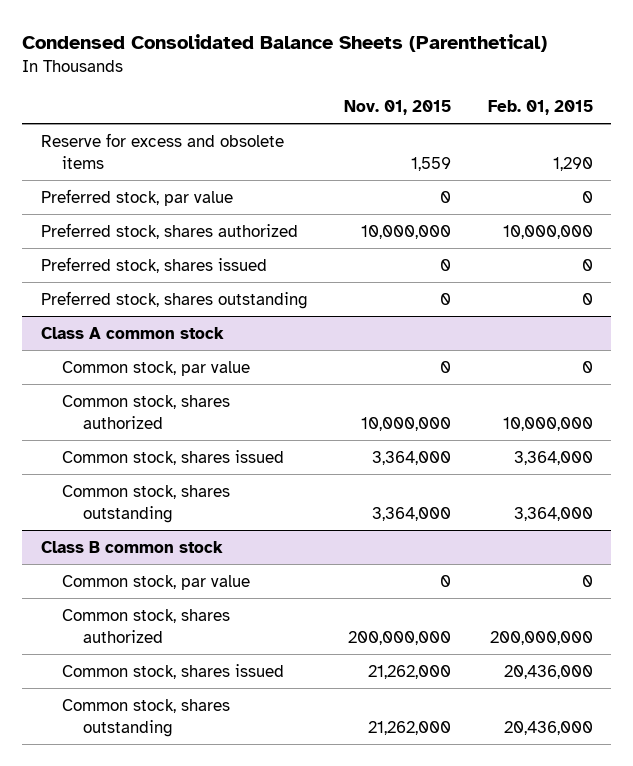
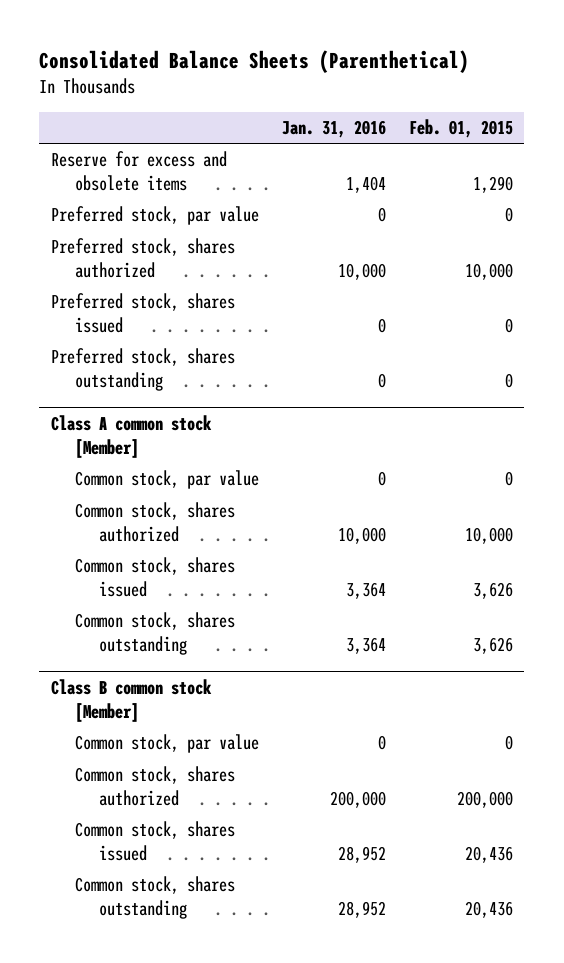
[22,33,548,52] Condensed Consolidated Balance Sheets (Parenthetical) -> [39,50,470,74] Consolidated Balance Sheets (Parenthetical)
[344,99,452,115] Nov. 01, 2015 -> none
none -> [281,119,386,138] Jan. 31, 2016
[502,224,593,239] 10,000,000 -> [464,263,513,281] 10,000
[40,326,224,339] Class A common stock -> [50,415,212,459] Class A common stock [Member]
[502,417,593,432] 10,000,000 -> [464,527,513,545] 10,000
[513,450,593,465] 3,364,000 -> [472,582,513,600] 3,626
[513,507,593,522] 3,364,000 -> [472,637,513,655] 3,626
[40,540,223,553] Class B common stock -> [50,679,212,723] Class B common stock [Member]
[489,631,593,646] 200,000,000 -> [456,791,513,809] 200,000
[503,664,593,679] 20,436,000 -> [464,846,513,864] 20,436
[503,721,593,736] 20,436,000 -> [464,901,513,919] 20,436

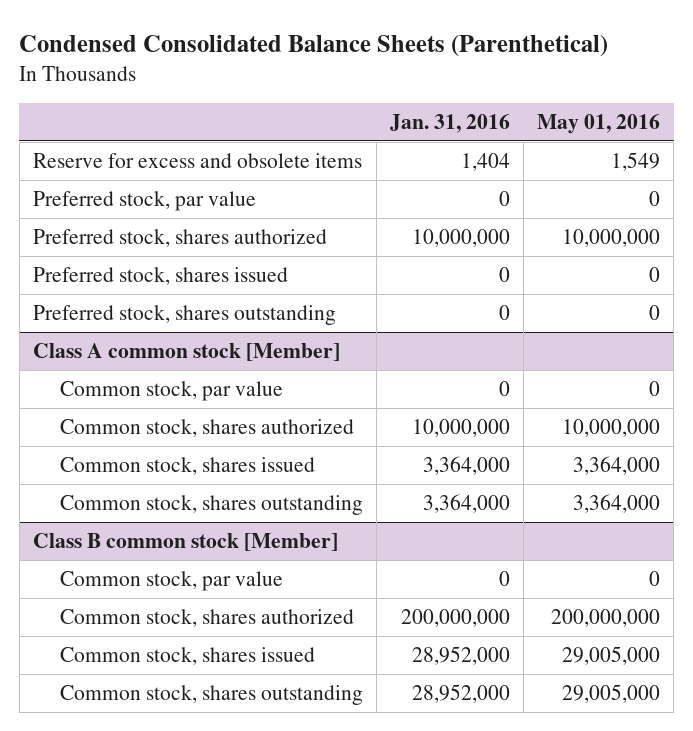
[39,50,470,74] Consolidated Balance Sheets (Parenthetical) -> [19,35,609,58] Condensed Consolidated Balance Sheets (Parenthetical)
[408,118,513,138] Feb. 01, 2015 -> none
none -> [537,113,661,134] May 01, 2016
[337,263,386,281] 10,000 -> [411,229,510,248] 10,000,000
[337,527,386,545] 10,000 -> [411,419,510,438] 10,000,000
[345,582,386,600] 3,364 -> [422,456,510,476] 3,364,000
[345,637,386,655] 3,364 -> [422,494,510,514] 3,364,000
[329,791,386,809] 200,000 -> [400,609,510,628] 200,000,000
[337,846,386,864] 28,952 -> [411,646,510,666] 28,952,000
[337,901,386,919] 28,952 -> [411,684,510,704] 28,952,000

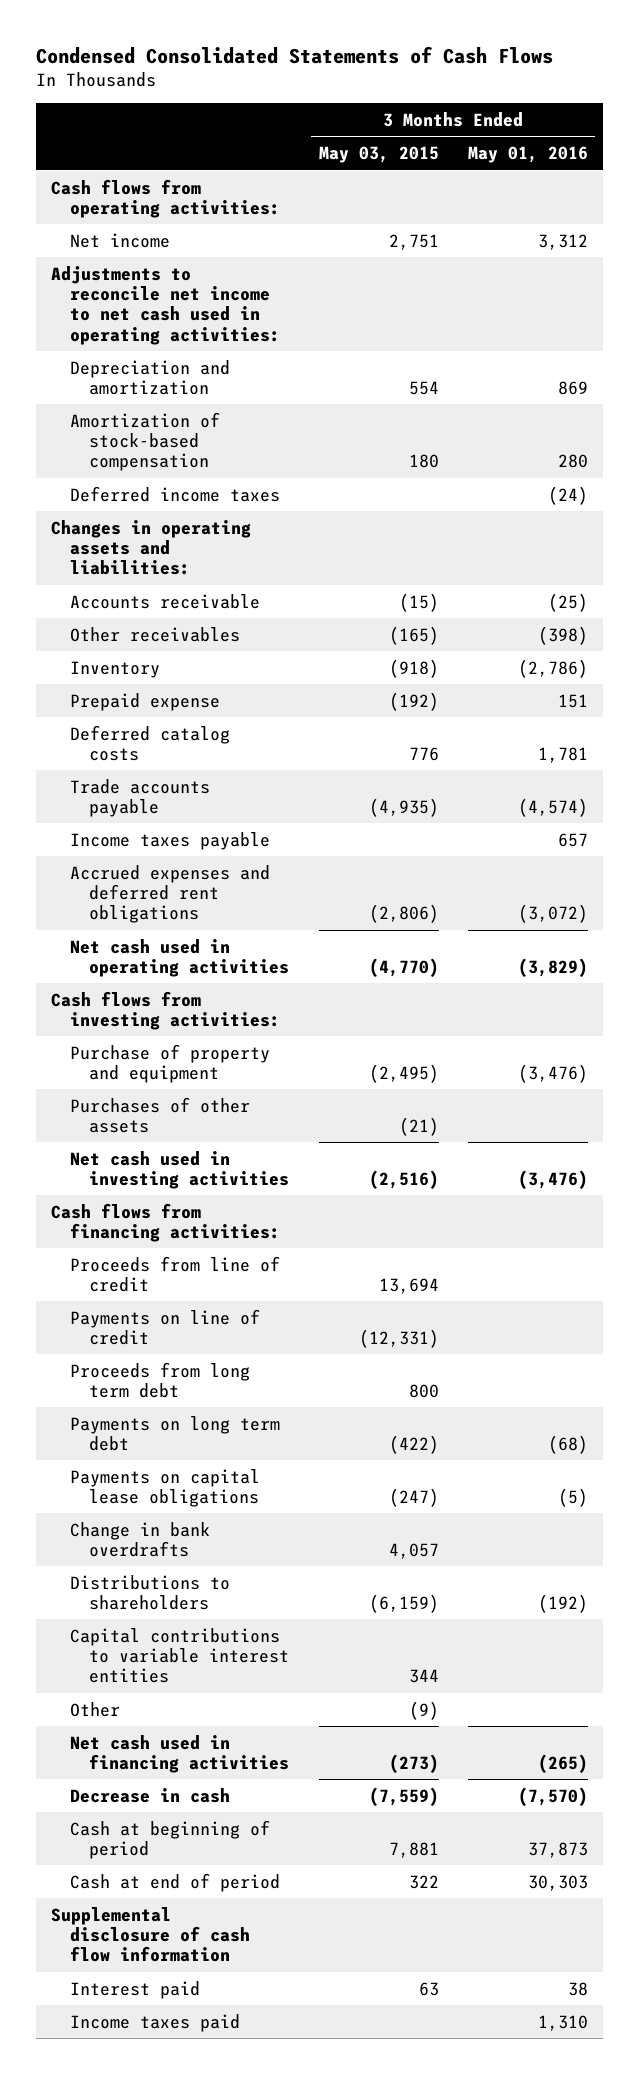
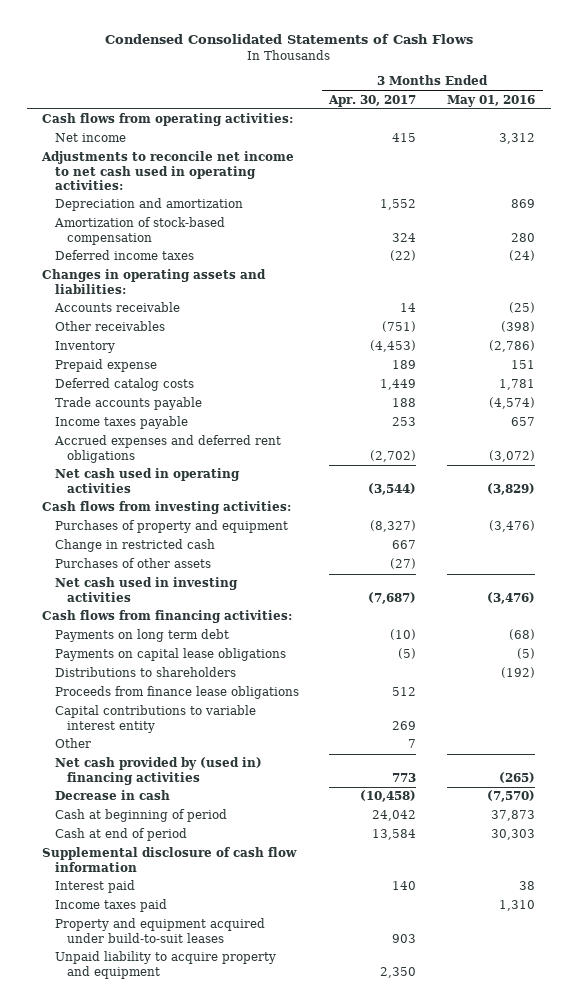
[318,146,439,164] May 03, 2015 -> none
none -> [328,94,417,107] Apr. 30, 2017
[69,1043,270,1083] Purchase of property and equipment -> [54,520,288,534] Purchases of property and equipment
none -> [54,539,215,553] Change in restricted cash
[69,1255,280,1292] Proceeds from line of credit -> none
[69,1308,260,1345] Payments on line of credit -> none
[69,1361,250,1398] Proceeds from long term debt -> none
[69,1521,210,1557] Change in bank overdrafts -> none
none -> [54,686,299,700] Proceeds from finance lease obligations
[69,1627,290,1684] Capital contributions to variable interest entities -> [54,705,256,733] Capital contributions to variable interest entity
[69,1734,290,1773] Net cash used in financing activities -> [54,757,262,785] Net cash provided by (used in) financing activities
none -> [54,918,265,943] Property and equipment acquired under build-to-suit leases
none -> [54,951,276,979] Unpaid liability to acquire property and equipment

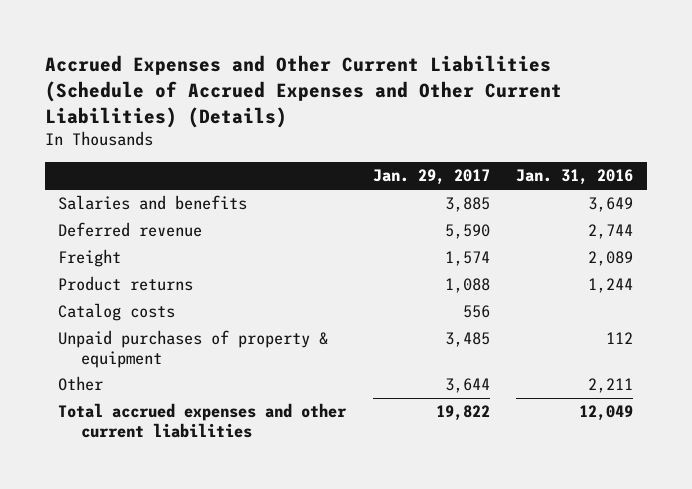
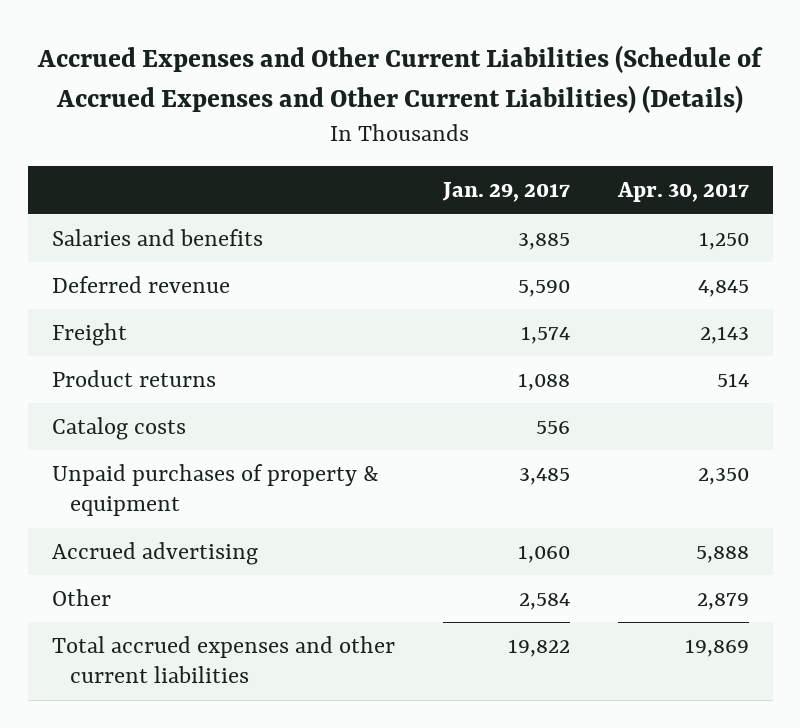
[516,169,634,186] Jan. 31, 2016 -> none
none -> [616,182,749,203] Apr. 30, 2017
none -> [51,541,258,565] Accrued advertising
[444,378,490,394] 3,644 -> [518,592,570,610] 2,584

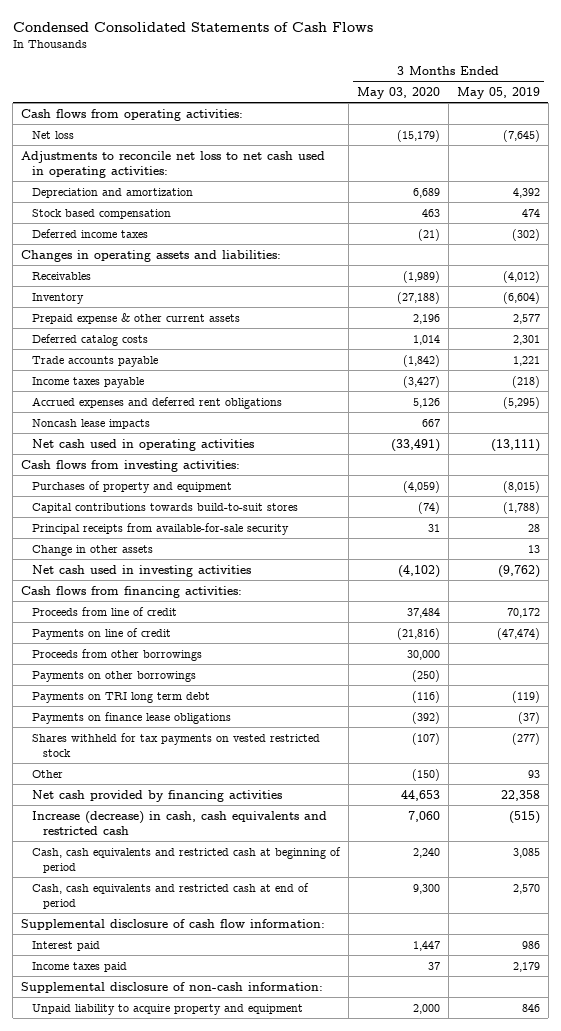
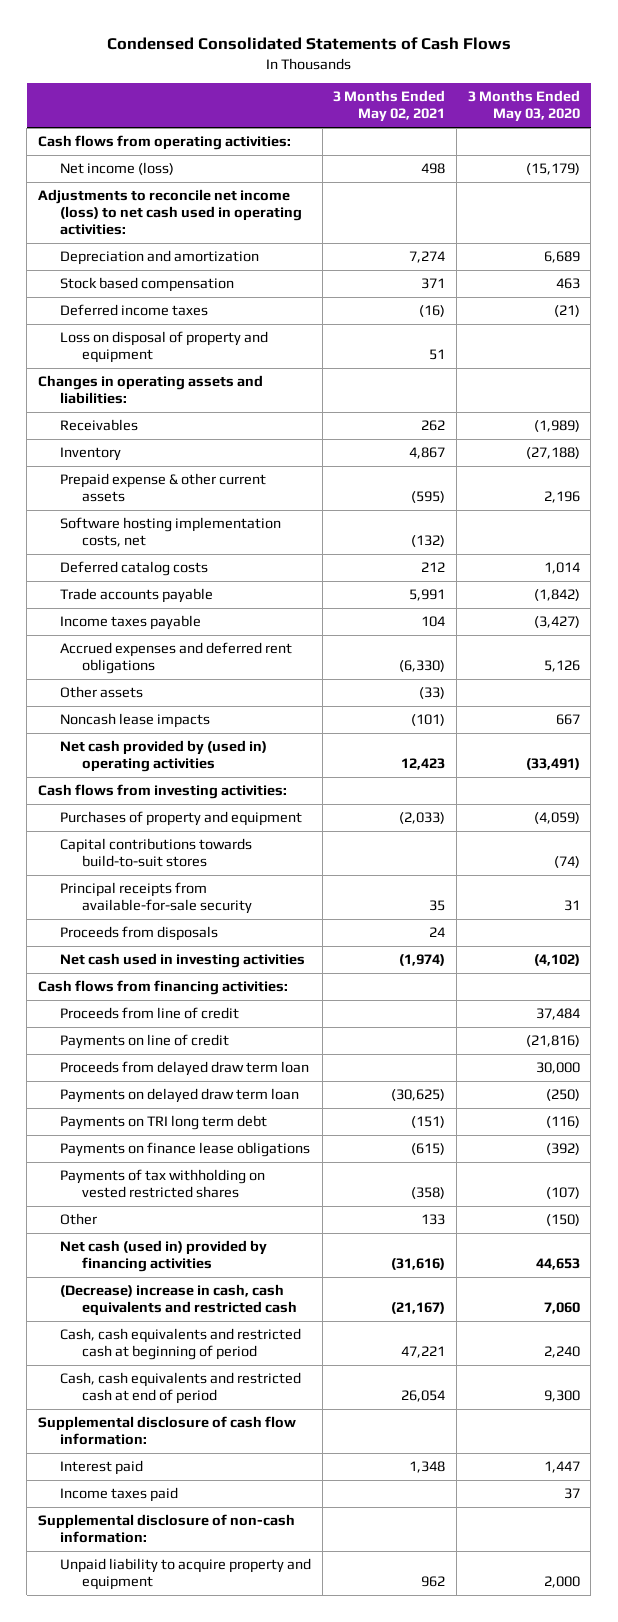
[456,87,540,100] May 05, 2019 -> none
none -> [333,90,446,123] 3 Months Ended May 02, 2021
[32,130,75,139] Net loss -> [60,162,175,176] Net income (loss)
[21,150,326,178] Adjustments to reconcile net loss to net cash used in operating activities: -> [38,189,303,236] Adjustments to reconcile net income (loss) to net cash used in operating activities:
none -> [60,331,269,364] Loss on disposal of property and equipment
none -> [60,517,282,548] Software hosting implementation costs, net
none -> [60,686,144,699] Other assets
[32,438,255,451] Net cash used in operating activities -> [60,740,268,773] Net cash provided by (used in) operating activities
[32,544,154,556] Change in other assets -> none
none -> [60,926,219,942] Proceeds from disposals
[32,648,203,661] Proceeds from other borrowings -> [60,1061,310,1077] Proceeds from delayed draw term loan
[32,670,197,682] Payments on other borrowings -> [60,1088,300,1104] Payments on delayed draw term loan
[32,732,321,757] Shares withheld for tax payments on vested restricted stock -> [60,1169,266,1199] Payments of tax withholding on vested restricted shares
[32,789,283,802] Net cash provided by financing activities -> [60,1240,268,1273] Net cash (used in) provided by financing activities
[32,810,328,835] Increase (decrease) in cash, cash equivalents and restricted cash -> [60,1284,298,1317] (Decrease) increase in cash, cash equivalents and restricted cash

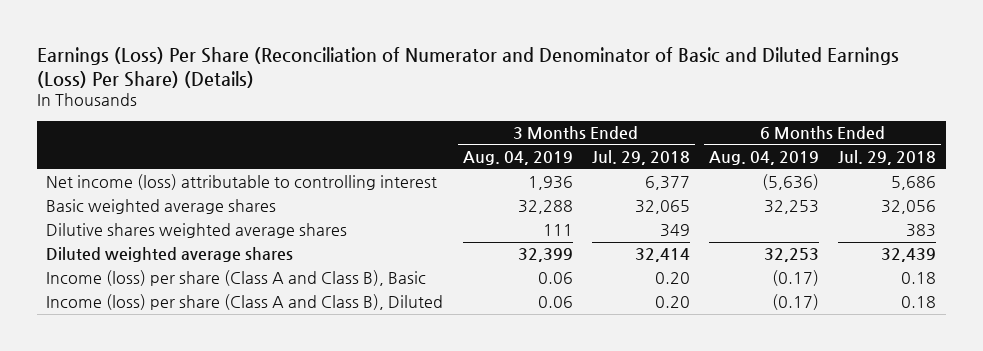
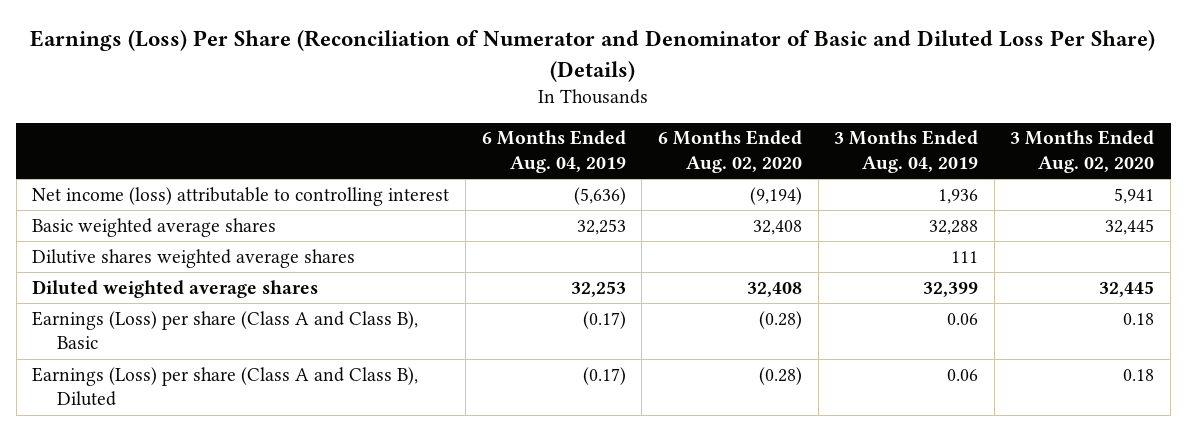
[36,46,899,88] Earnings (Loss) Per Share (Reconciliation of Numerator and Denominator of Basic and Diluted Earnings (Loss) Per Share) (Details) -> [30,30,1156,82] Earnings (Loss) Per Share (Reconciliation of Numerator and Denominator of Basic and Diluted Loss Per Share) (Details)
[591,149,690,165] Jul. 29, 2018 -> none
[838,149,937,165] Jul. 29, 2018 -> none
none -> [657,130,802,173] 6 Months Ended Aug. 02, 2020
none -> [1010,130,1155,173] 3 Months Ended Aug. 02, 2020
[46,270,427,287] Income (loss) per share (Class A and Class B), Basic -> [32,310,419,350] Earnings (Loss) per share (Class A and Class B), Basic
[46,294,444,311] Income (loss) per share (Class A and Class B), Diluted -> [32,366,419,407] Earnings (Loss) per share (Class A and Class B), Diluted

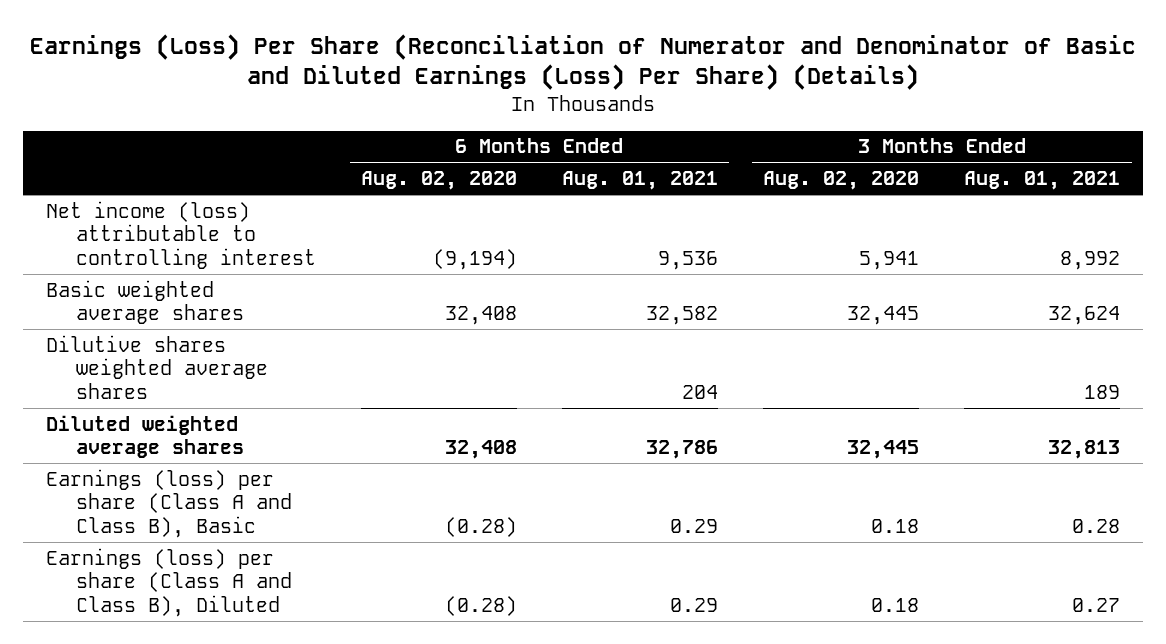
[30,30,1156,82] Earnings (Loss) Per Share (Reconciliation of Numerator and Denominator of Basic and Diluted Loss Per Share) (Details) -> [30,33,1137,91] Earnings (Loss) Per Share (Reconciliation of Numerator and Denominator of Basic and Diluted Earnings (Loss) Per Share) (Details)
[481,130,626,173] 6 Months Ended Aug. 04, 2019 -> none
[834,130,979,173] 3 Months Ended Aug. 04, 2019 -> none
none -> [562,171,719,191] Aug. 01, 2021
none -> [964,171,1121,191] Aug. 01, 2021
[32,310,419,350] Earnings (Loss) per share (Class A and Class B), Basic -> [45,468,292,538] Earnings (loss) per share (Class A and Class B), Basic
[32,366,419,407] Earnings (Loss) per share (Class A and Class B), Diluted -> [45,547,292,617] Earnings (loss) per share (Class A and Class B), Diluted

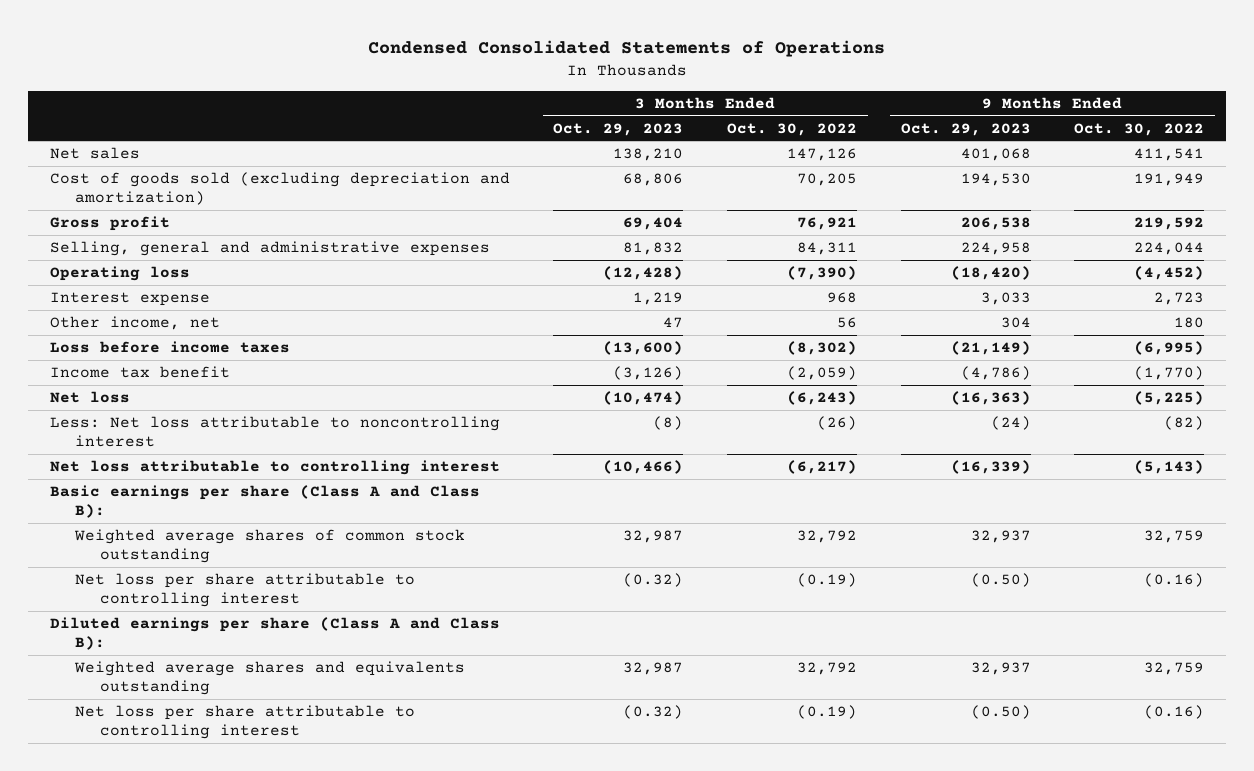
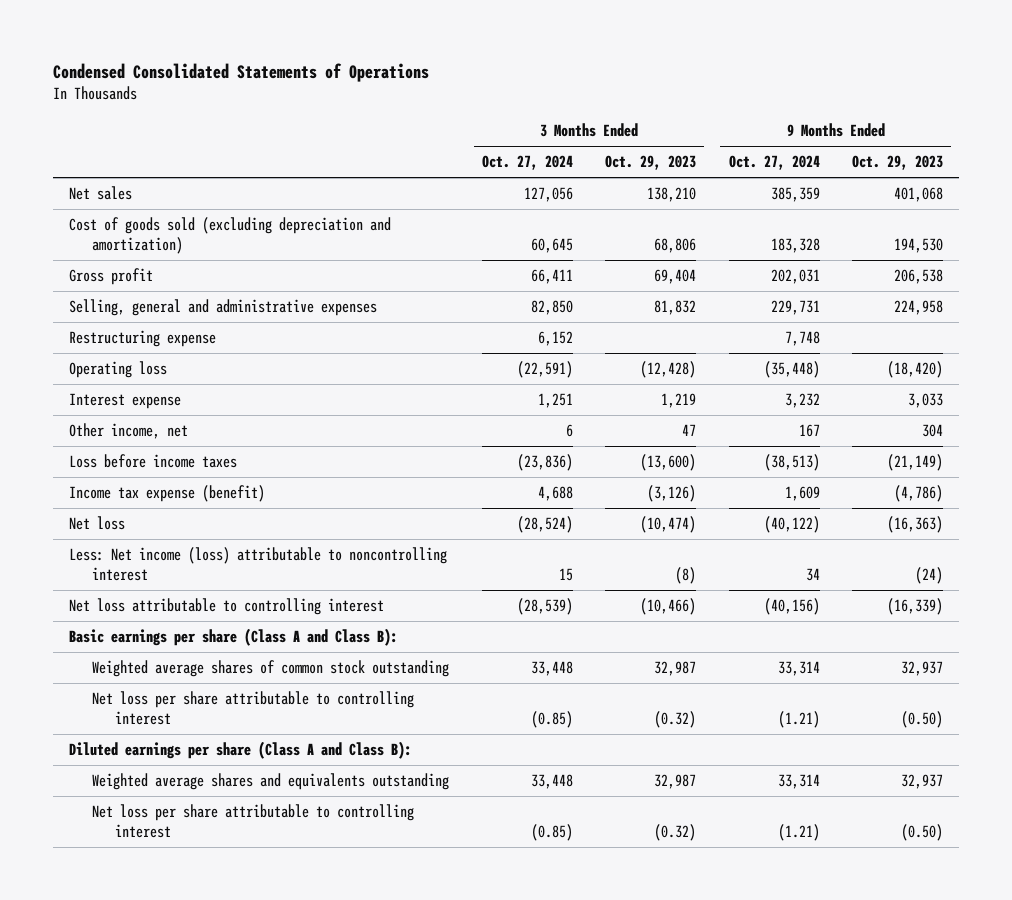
[727,122,858,136] Oct. 30, 2022 -> none
[1074,122,1205,136] Oct. 30, 2022 -> none
none -> [481,155,573,171] Oct. 27, 2024
none -> [728,155,820,171] Oct. 27, 2024
none -> [69,330,217,348] Restructuring expense
[49,366,230,379] Income tax benefit -> [69,485,266,503] Income tax expense (benefit)
[49,416,500,448] Less: Net loss attributable to noncontrolling interest -> [69,547,448,582] Less: Net income (loss) attributable to noncontrolling interest

